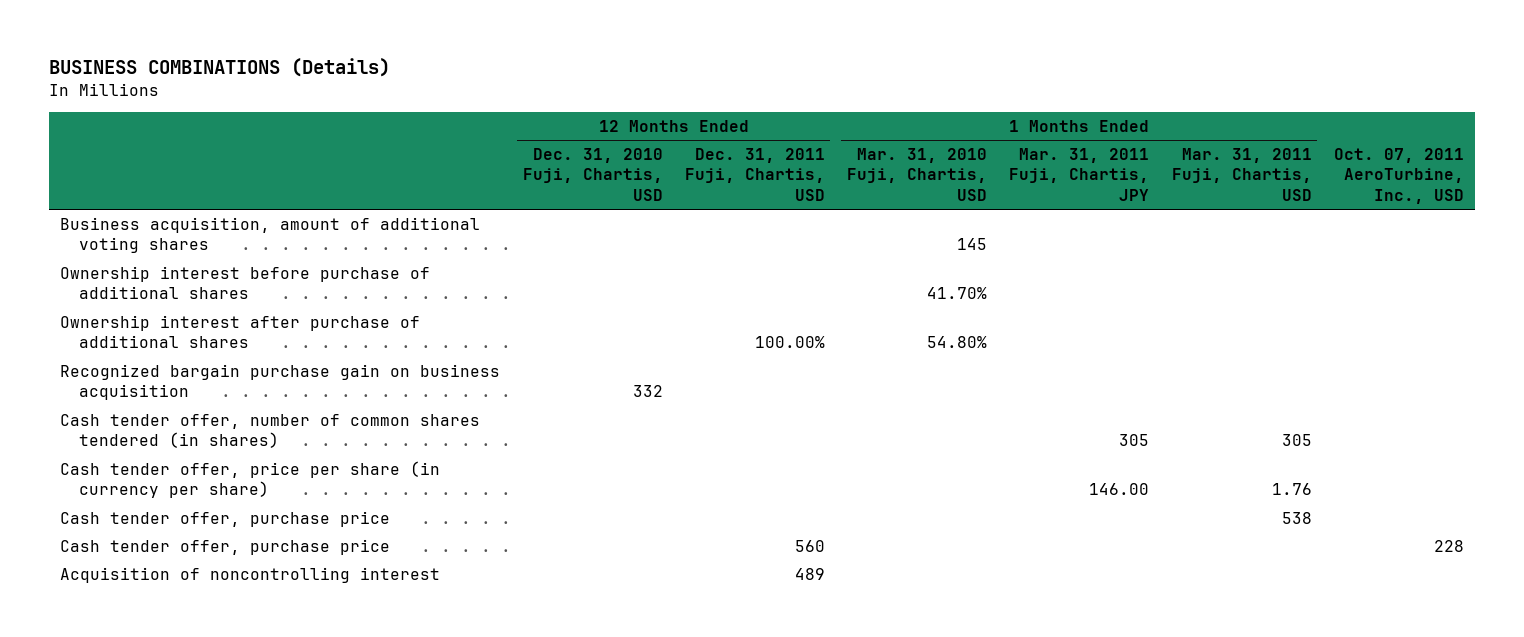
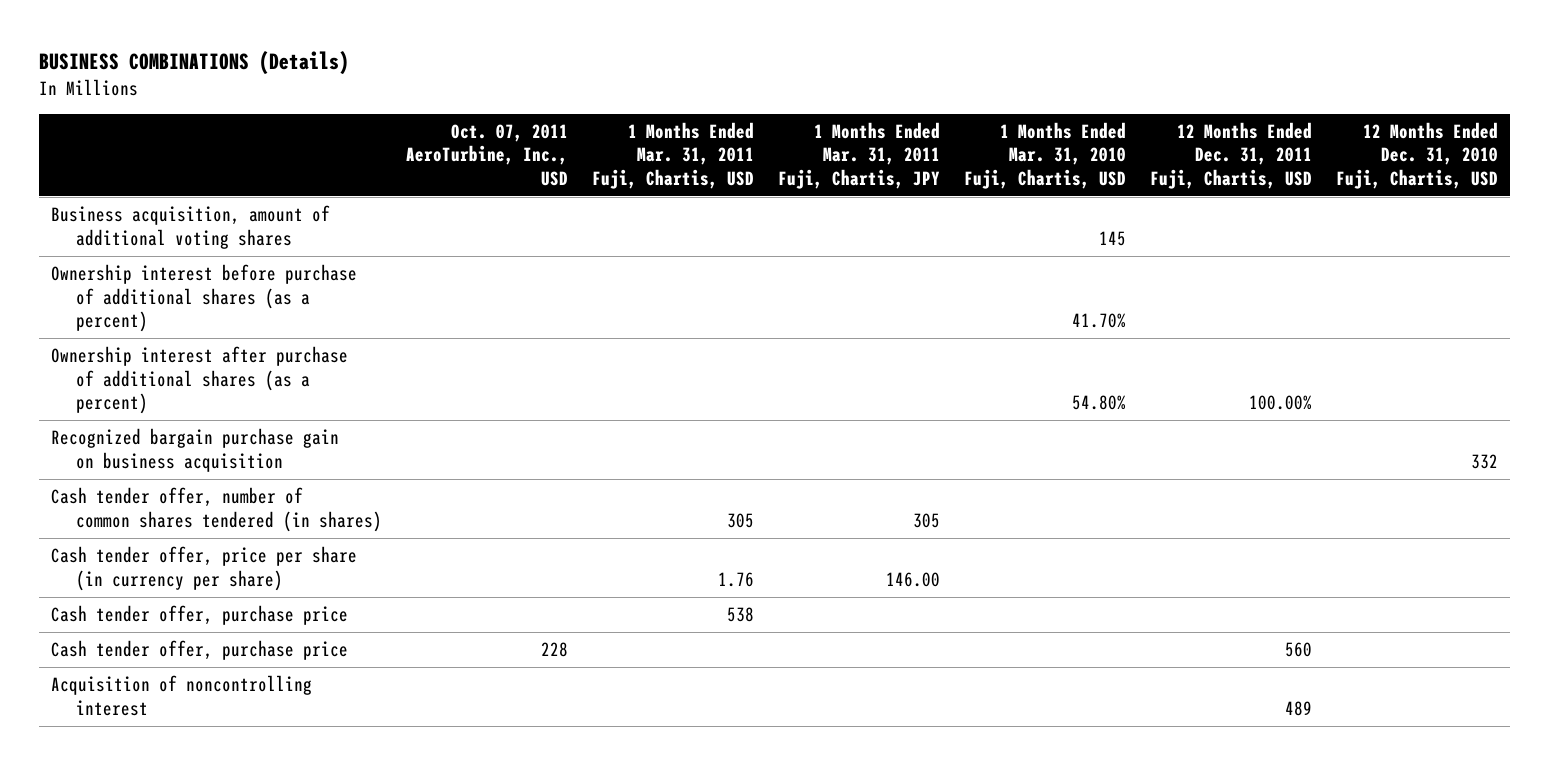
[60,266,431,300] Ownership interest before purchase of additional shares -> [51,264,358,333] Ownership interest before purchase of additional shares (as a percent)
[60,315,421,349] Ownership interest after purchase of additional shares -> [51,346,349,415] Ownership interest after purchase of additional shares (as a percent)

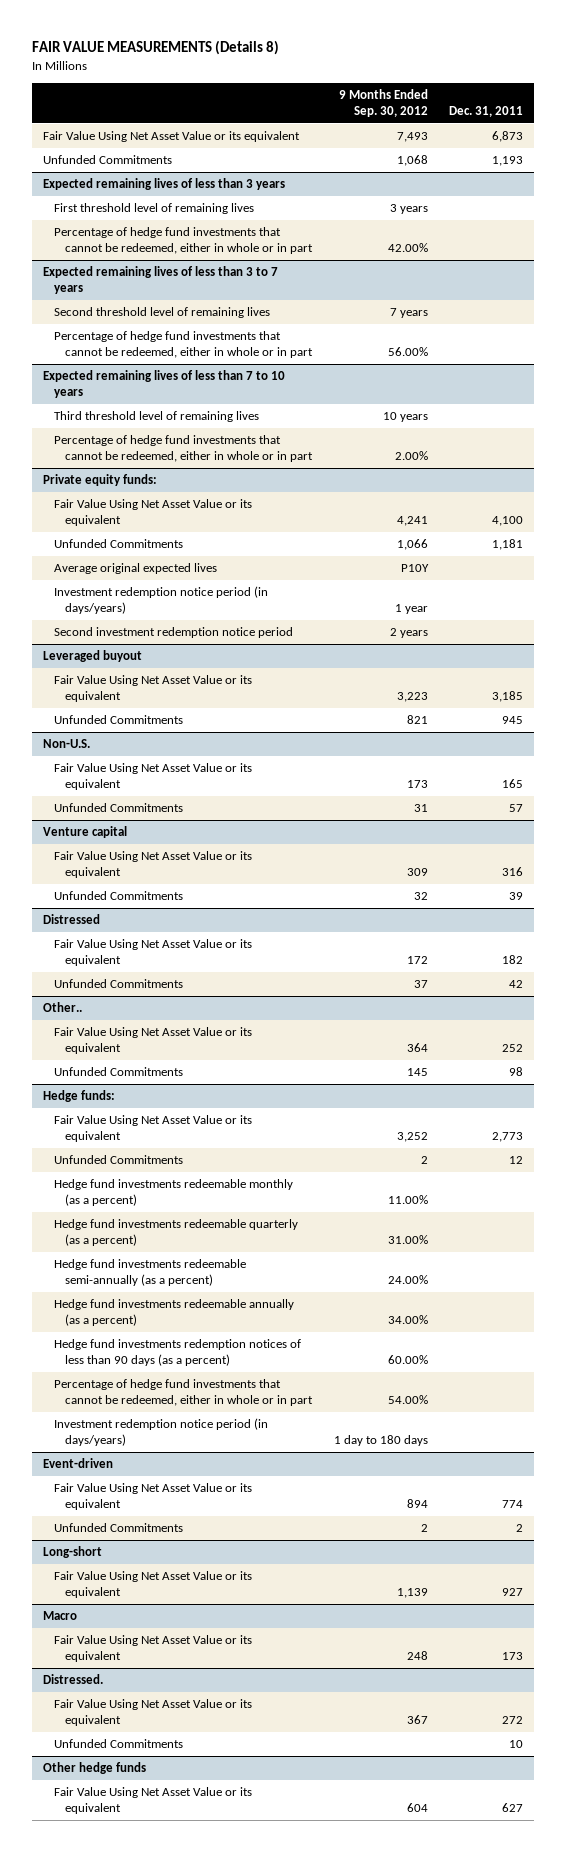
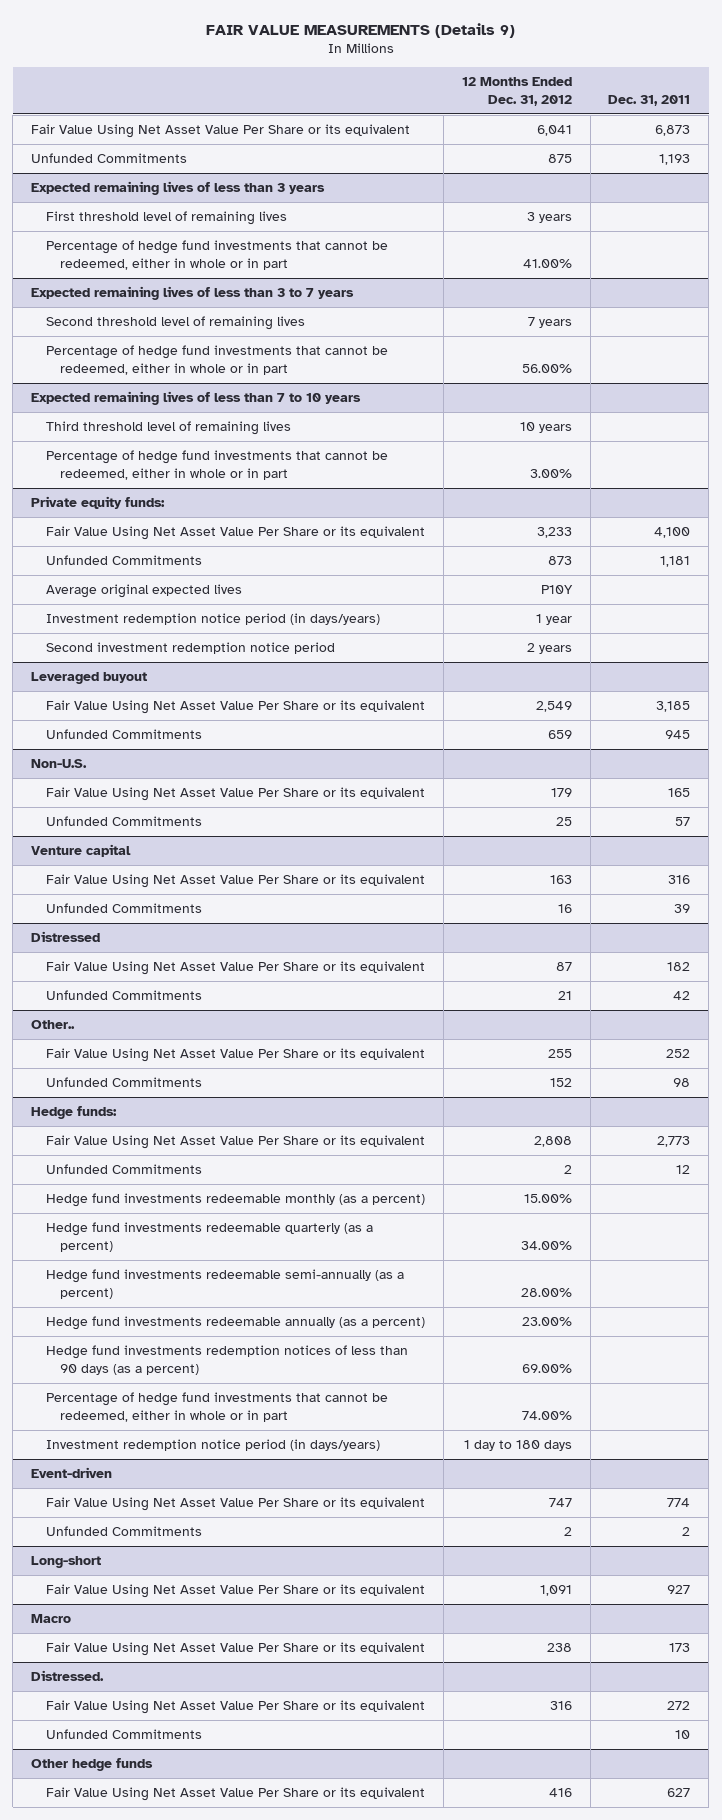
[31,40,279,56] FAIR VALUE MEASUREMENTS (Details 8) -> [205,22,515,38] FAIR VALUE MEASUREMENTS (Details 9)
[338,89,428,117] 9 Months Ended Sep. 30, 2012 -> none
none -> [461,77,572,107] 12 Months Ended Dec. 31, 2012
[42,131,300,143] Fair Value Using Net Asset Value or its equivalent -> [31,124,411,139] Fair Value Using Net Asset Value Per Share or its equivalent
[53,499,252,526] Fair Value Using Net Asset Value or its equivalent -> [45,526,425,541] Fair Value Using Net Asset Value Per Share or its equivalent
[53,675,252,702] Fair Value Using Net Asset Value or its equivalent -> [45,700,425,715] Fair Value Using Net Asset Value Per Share or its equivalent
[53,763,252,790] Fair Value Using Net Asset Value or its equivalent -> [45,787,425,802] Fair Value Using Net Asset Value Per Share or its equivalent
[53,851,252,878] Fair Value Using Net Asset Value or its equivalent -> [45,874,425,889] Fair Value Using Net Asset Value Per Share or its equivalent
[53,939,252,966] Fair Value Using Net Asset Value or its equivalent -> [45,961,425,976] Fair Value Using Net Asset Value Per Share or its equivalent
[53,1027,252,1054] Fair Value Using Net Asset Value or its equivalent -> [45,1048,425,1063] Fair Value Using Net Asset Value Per Share or its equivalent
[53,1115,252,1142] Fair Value Using Net Asset Value or its equivalent -> [45,1135,425,1150] Fair Value Using Net Asset Value Per Share or its equivalent
[53,1483,252,1510] Fair Value Using Net Asset Value or its equivalent -> [45,1497,425,1512] Fair Value Using Net Asset Value Per Share or its equivalent
[53,1571,252,1598] Fair Value Using Net Asset Value or its equivalent -> [45,1584,425,1599] Fair Value Using Net Asset Value Per Share or its equivalent
[53,1635,252,1662] Fair Value Using Net Asset Value or its equivalent -> [45,1642,425,1657] Fair Value Using Net Asset Value Per Share or its equivalent
[53,1699,252,1726] Fair Value Using Net Asset Value or its equivalent -> [45,1700,425,1715] Fair Value Using Net Asset Value Per Share or its equivalent
[53,1787,252,1814] Fair Value Using Net Asset Value or its equivalent -> [45,1787,425,1802] Fair Value Using Net Asset Value Per Share or its equivalent

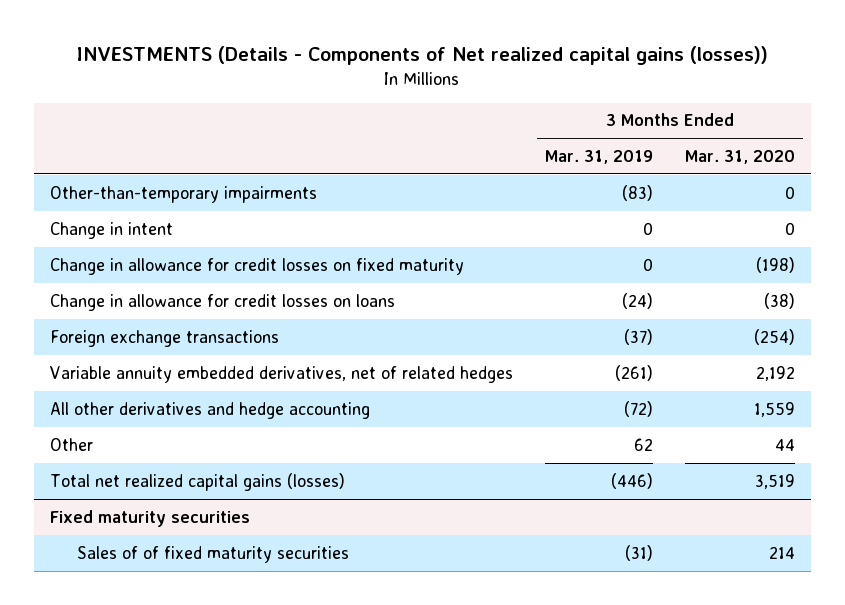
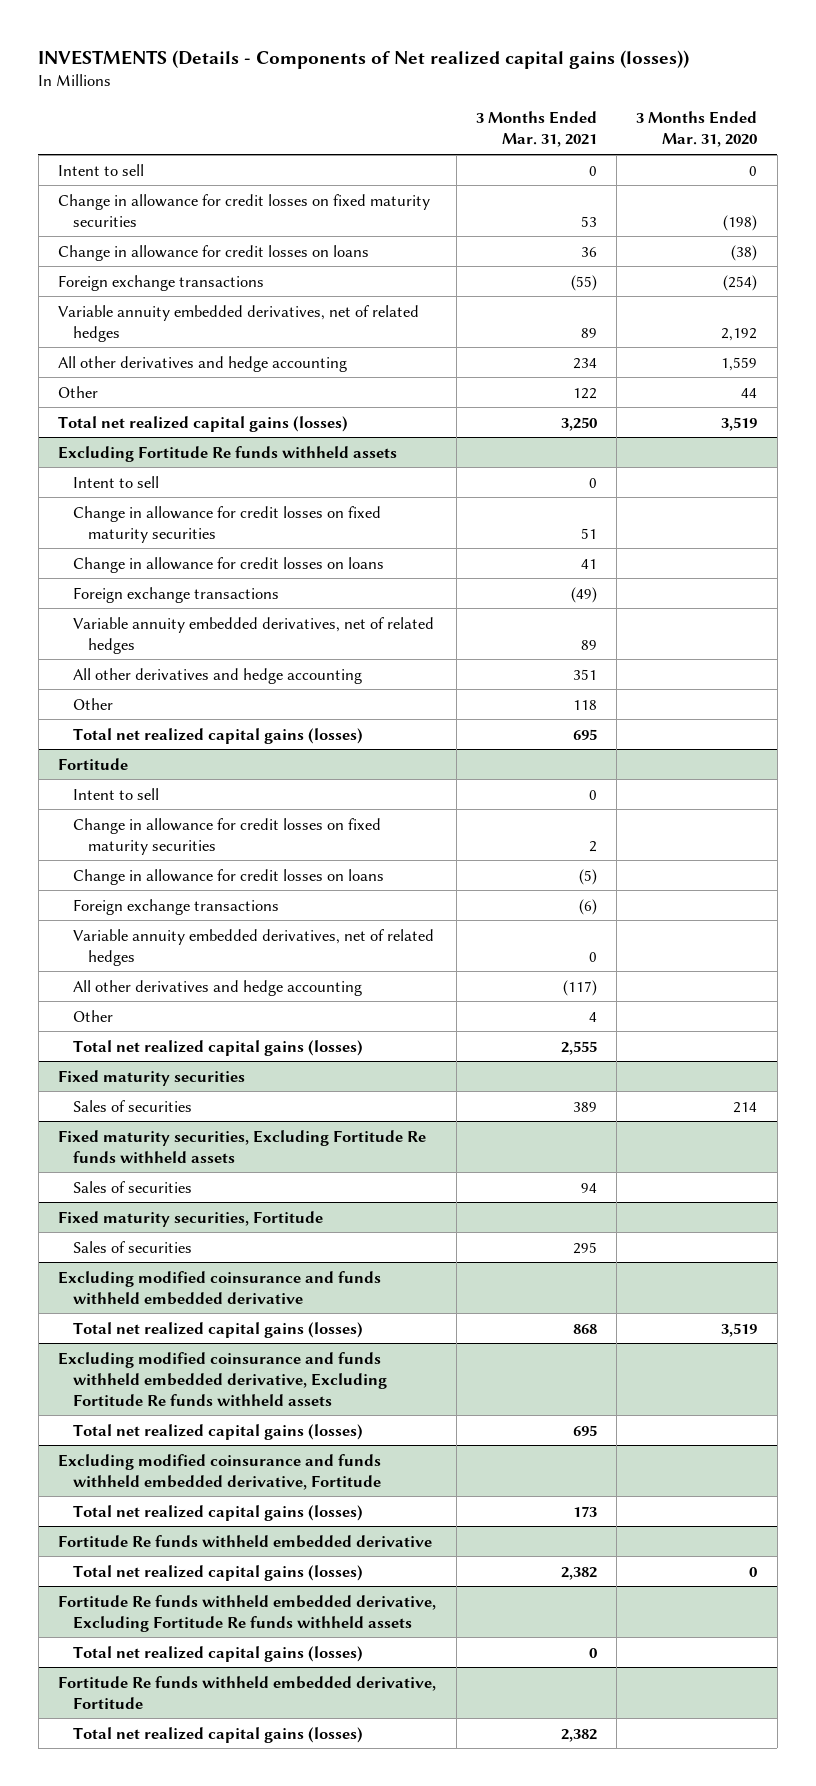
[544,150,653,165] Mar. 31, 2019 -> none
none -> [475,111,597,148] 3 Months Ended Mar. 31, 2021
[49,185,317,203] Other-than-temporary impairments -> none
[49,221,173,239] Change in intent -> [58,163,145,176] Intent to sell
[49,257,464,275] Change in allowance for credit losses on fixed maturity -> [58,193,431,227] Change in allowance for credit losses on fixed maturity securities
none -> [58,445,398,462] Excluding Fortitude Re funds withheld assets
none -> [73,475,160,488] Intent to sell
none -> [73,505,382,543] Change in allowance for credit losses on fixed maturity securities
none -> [73,556,385,573] Change in allowance for credit losses on loans
none -> [73,586,280,603] Foreign exchange transactions
none -> [73,616,435,654] Variable annuity embedded derivatives, net of related hedges
none -> [73,667,363,684] All other derivatives and hedge accounting
none -> [73,697,114,710] Other
none -> [73,727,364,744] Total net realized capital gains (losses)
none -> [58,757,129,770] Fortitude
none -> [73,787,160,800] Intent to sell
none -> [73,817,382,855] Change in allowance for credit losses on fixed maturity securities
none -> [73,868,385,885] Change in allowance for credit losses on loans
none -> [73,898,280,915] Foreign exchange transactions
none -> [73,928,435,966] Variable annuity embedded derivatives, net of related hedges
none -> [73,979,363,996] All other derivatives and hedge accounting
none -> [73,1009,114,1022] Other
none -> [73,1039,364,1056] Total net realized capital gains (losses)
[76,545,349,563] Sales of of fixed maturity securities -> [73,1099,193,1112] Sales of securities
none -> [58,1129,427,1163] Fixed maturity securities, Excluding Fortitude Re funds withheld assets
none -> [73,1180,193,1193] Sales of securities
none -> [58,1210,324,1227] Fixed maturity securities, Fortitude
none -> [73,1240,193,1253] Sales of securities
none -> [58,1270,382,1305] Excluding modified coinsurance and funds withheld embedded derivative
none -> [73,1321,364,1338] Total net realized capital gains (losses)
none -> [58,1351,388,1406] Excluding modified coinsurance and funds withheld embedded derivative, Excluding Fortitude Re funds withheld assets
none -> [73,1423,364,1440] Total net realized capital gains (losses)
none -> [58,1453,382,1490] Excluding modified coinsurance and funds withheld embedded derivative, Fortitude
none -> [73,1504,364,1521] Total net realized capital gains (losses)
none -> [58,1534,433,1548] Fortitude Re funds withheld embedded derivative
none -> [73,1564,364,1581] Total net realized capital gains (losses)
none -> [58,1594,437,1632] Fortitude Re funds withheld embedded derivative, Excluding Fortitude Re funds withheld assets
none -> [73,1645,364,1662] Total net realized capital gains (losses)
none -> [58,1675,437,1709] Fortitude Re funds withheld embedded derivative, Fortitude
none -> [73,1726,364,1743] Total net realized capital gains (losses)

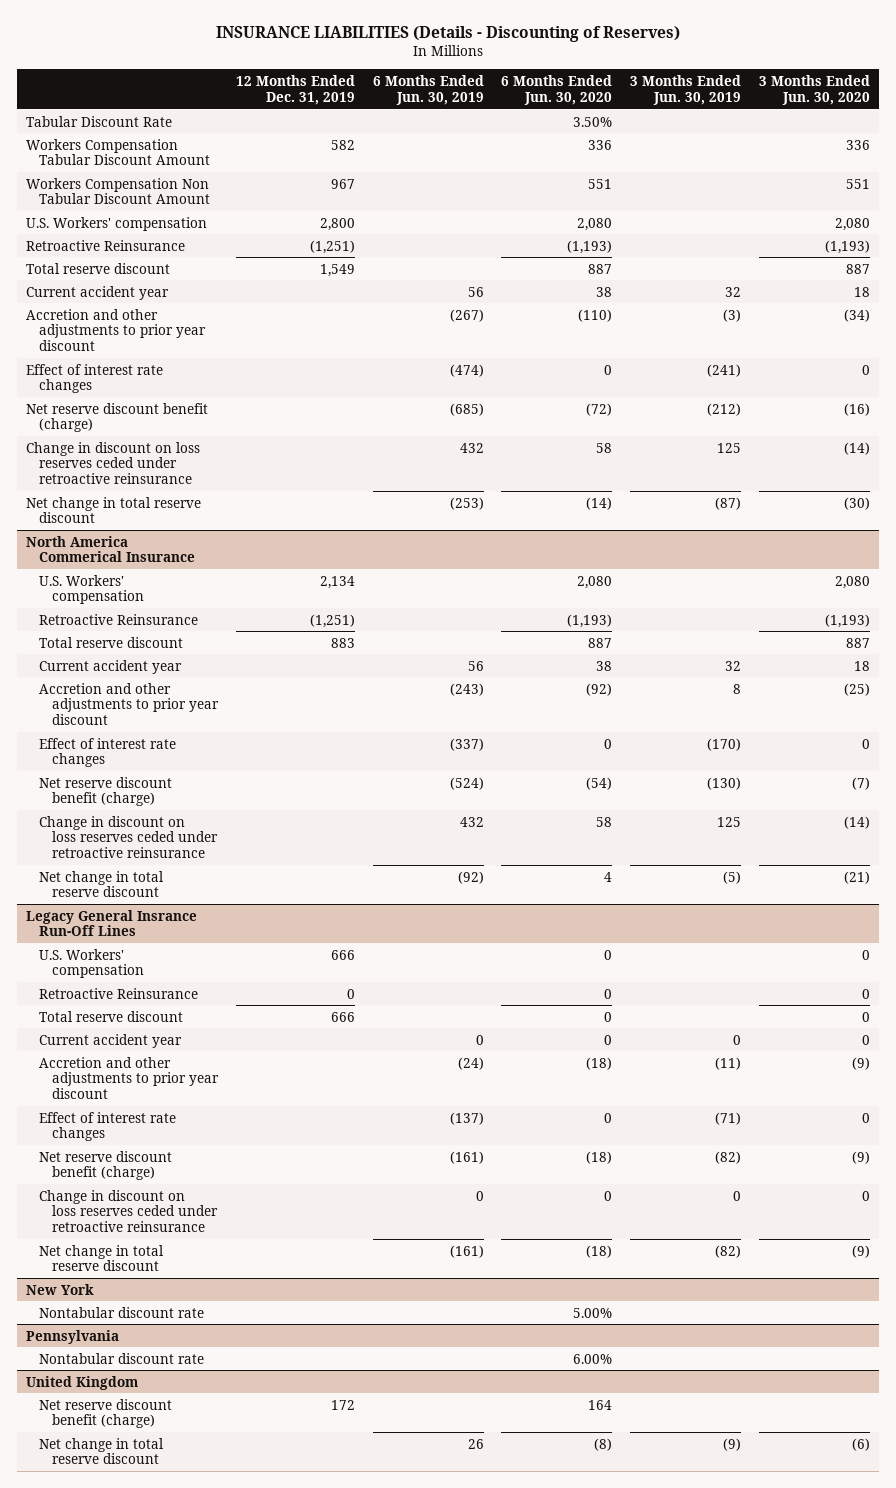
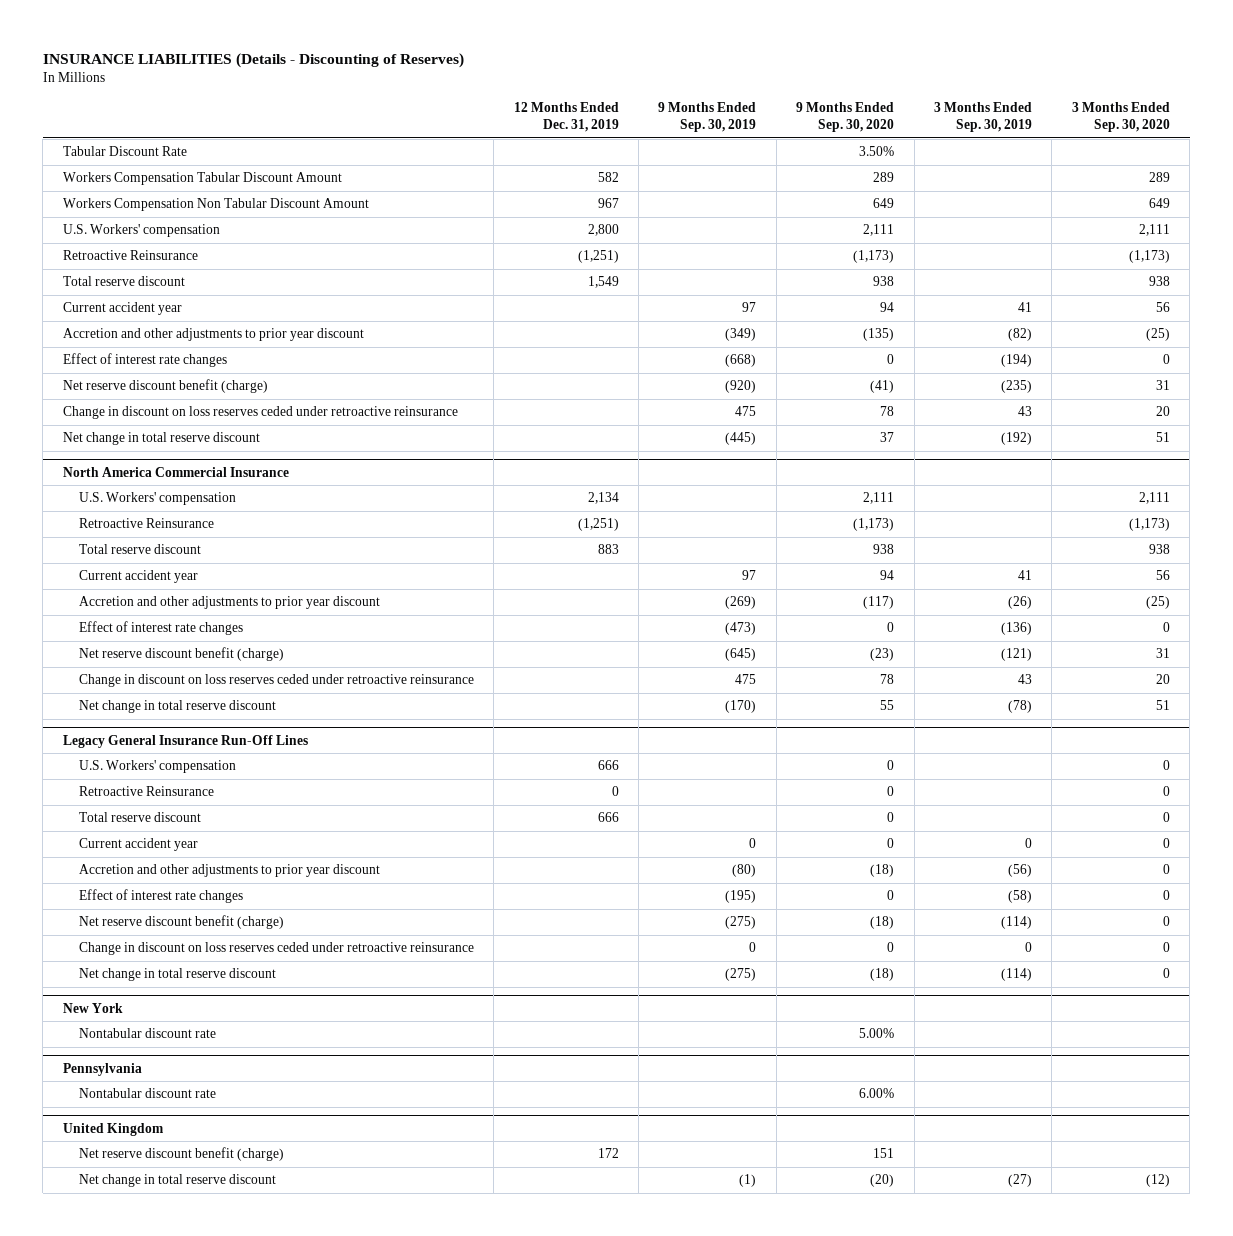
[372,75,484,105] 6 Months Ended Jun. 30, 2019 -> none
[501,75,613,105] 6 Months Ended Jun. 30, 2020 -> none
[630,75,742,105] 3 Months Ended Jun. 30, 2019 -> none
[759,75,871,105] 3 Months Ended Jun. 30, 2020 -> none
none -> [658,102,757,133] 9 Months Ended Sep. 30, 2019
none -> [796,102,895,133] 9 Months Ended Sep. 30, 2020
none -> [934,102,1033,133] 3 Months Ended Sep. 30, 2019
none -> [1071,102,1170,133] 3 Months Ended Sep. 30, 2020
[25,535,195,563] North America Commerical Insurance -> [62,466,289,477] North America Commercial Insurance
[25,909,197,937] Legacy General Insrance Run-Off Lines -> [62,734,308,748] Legacy General Insurance Run-Off Lines

